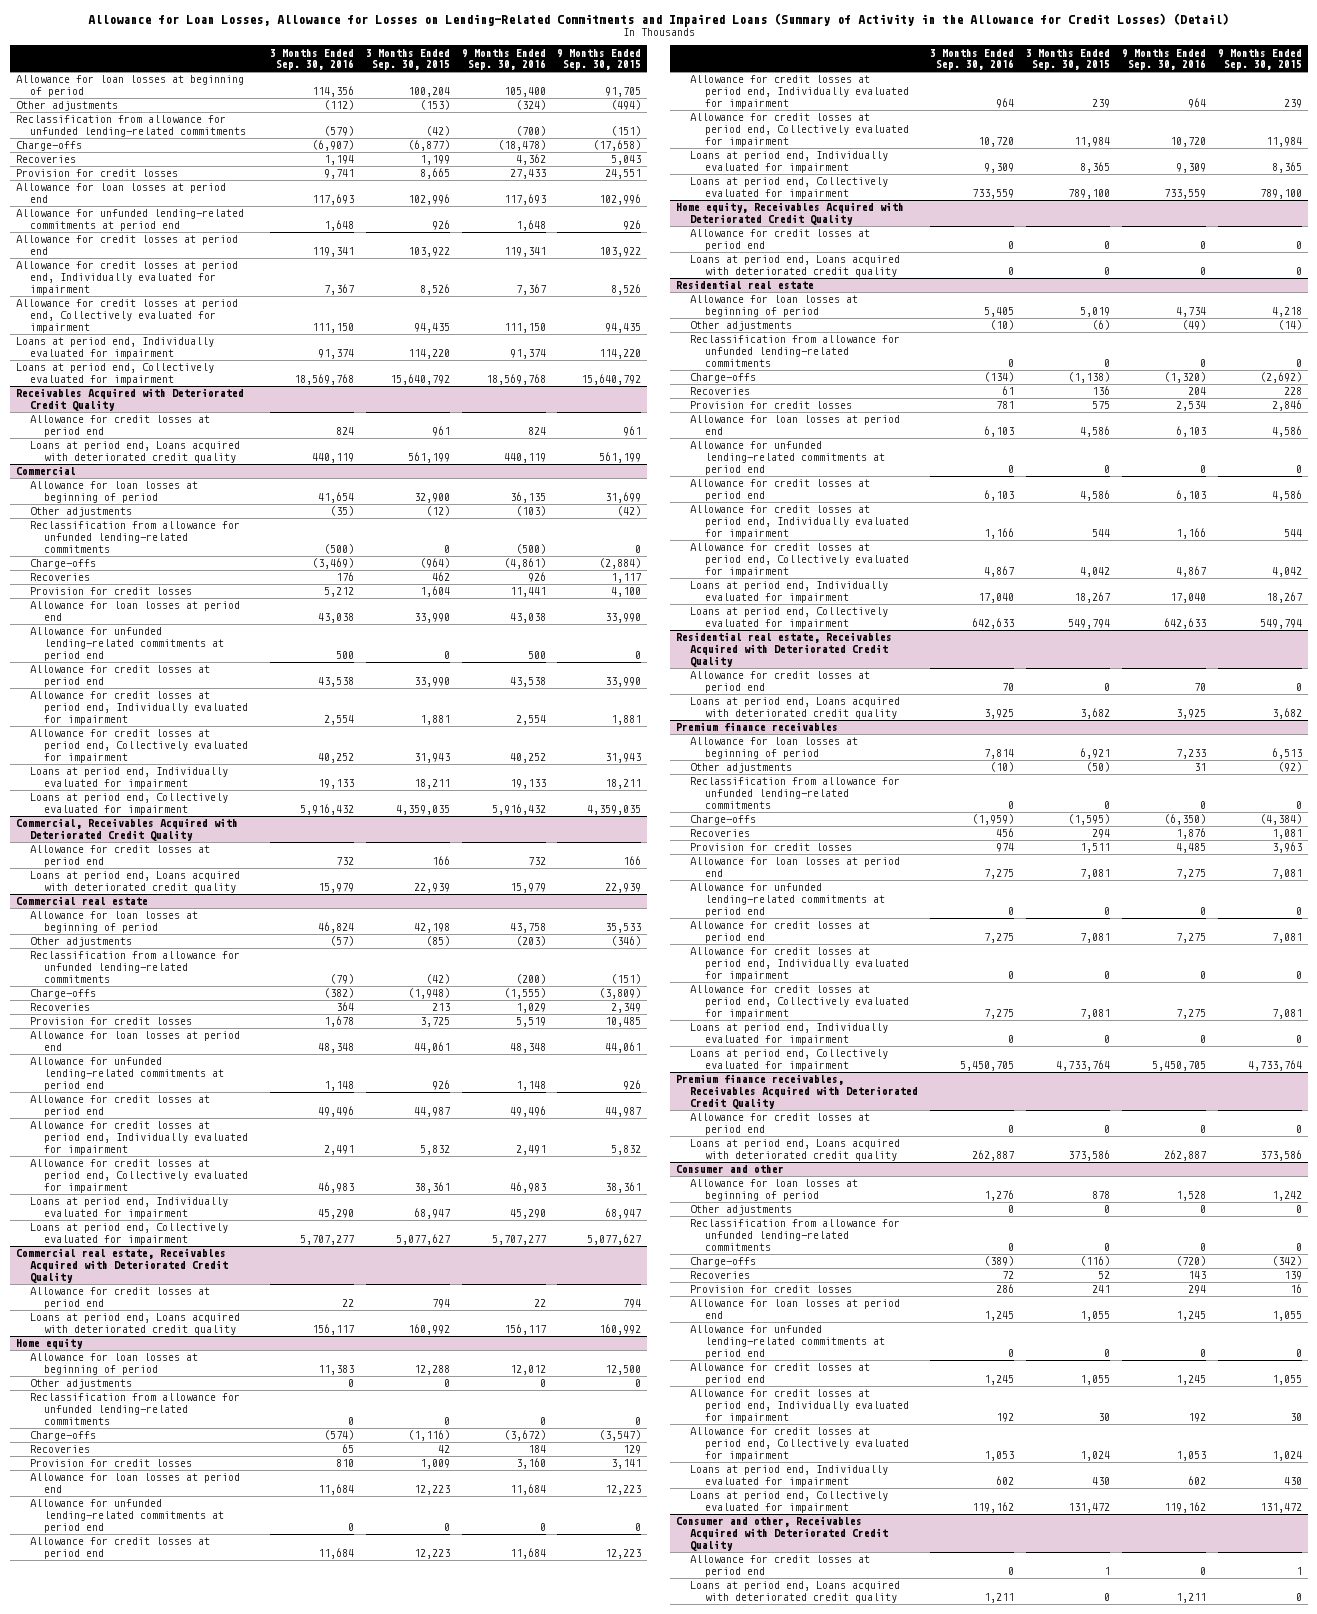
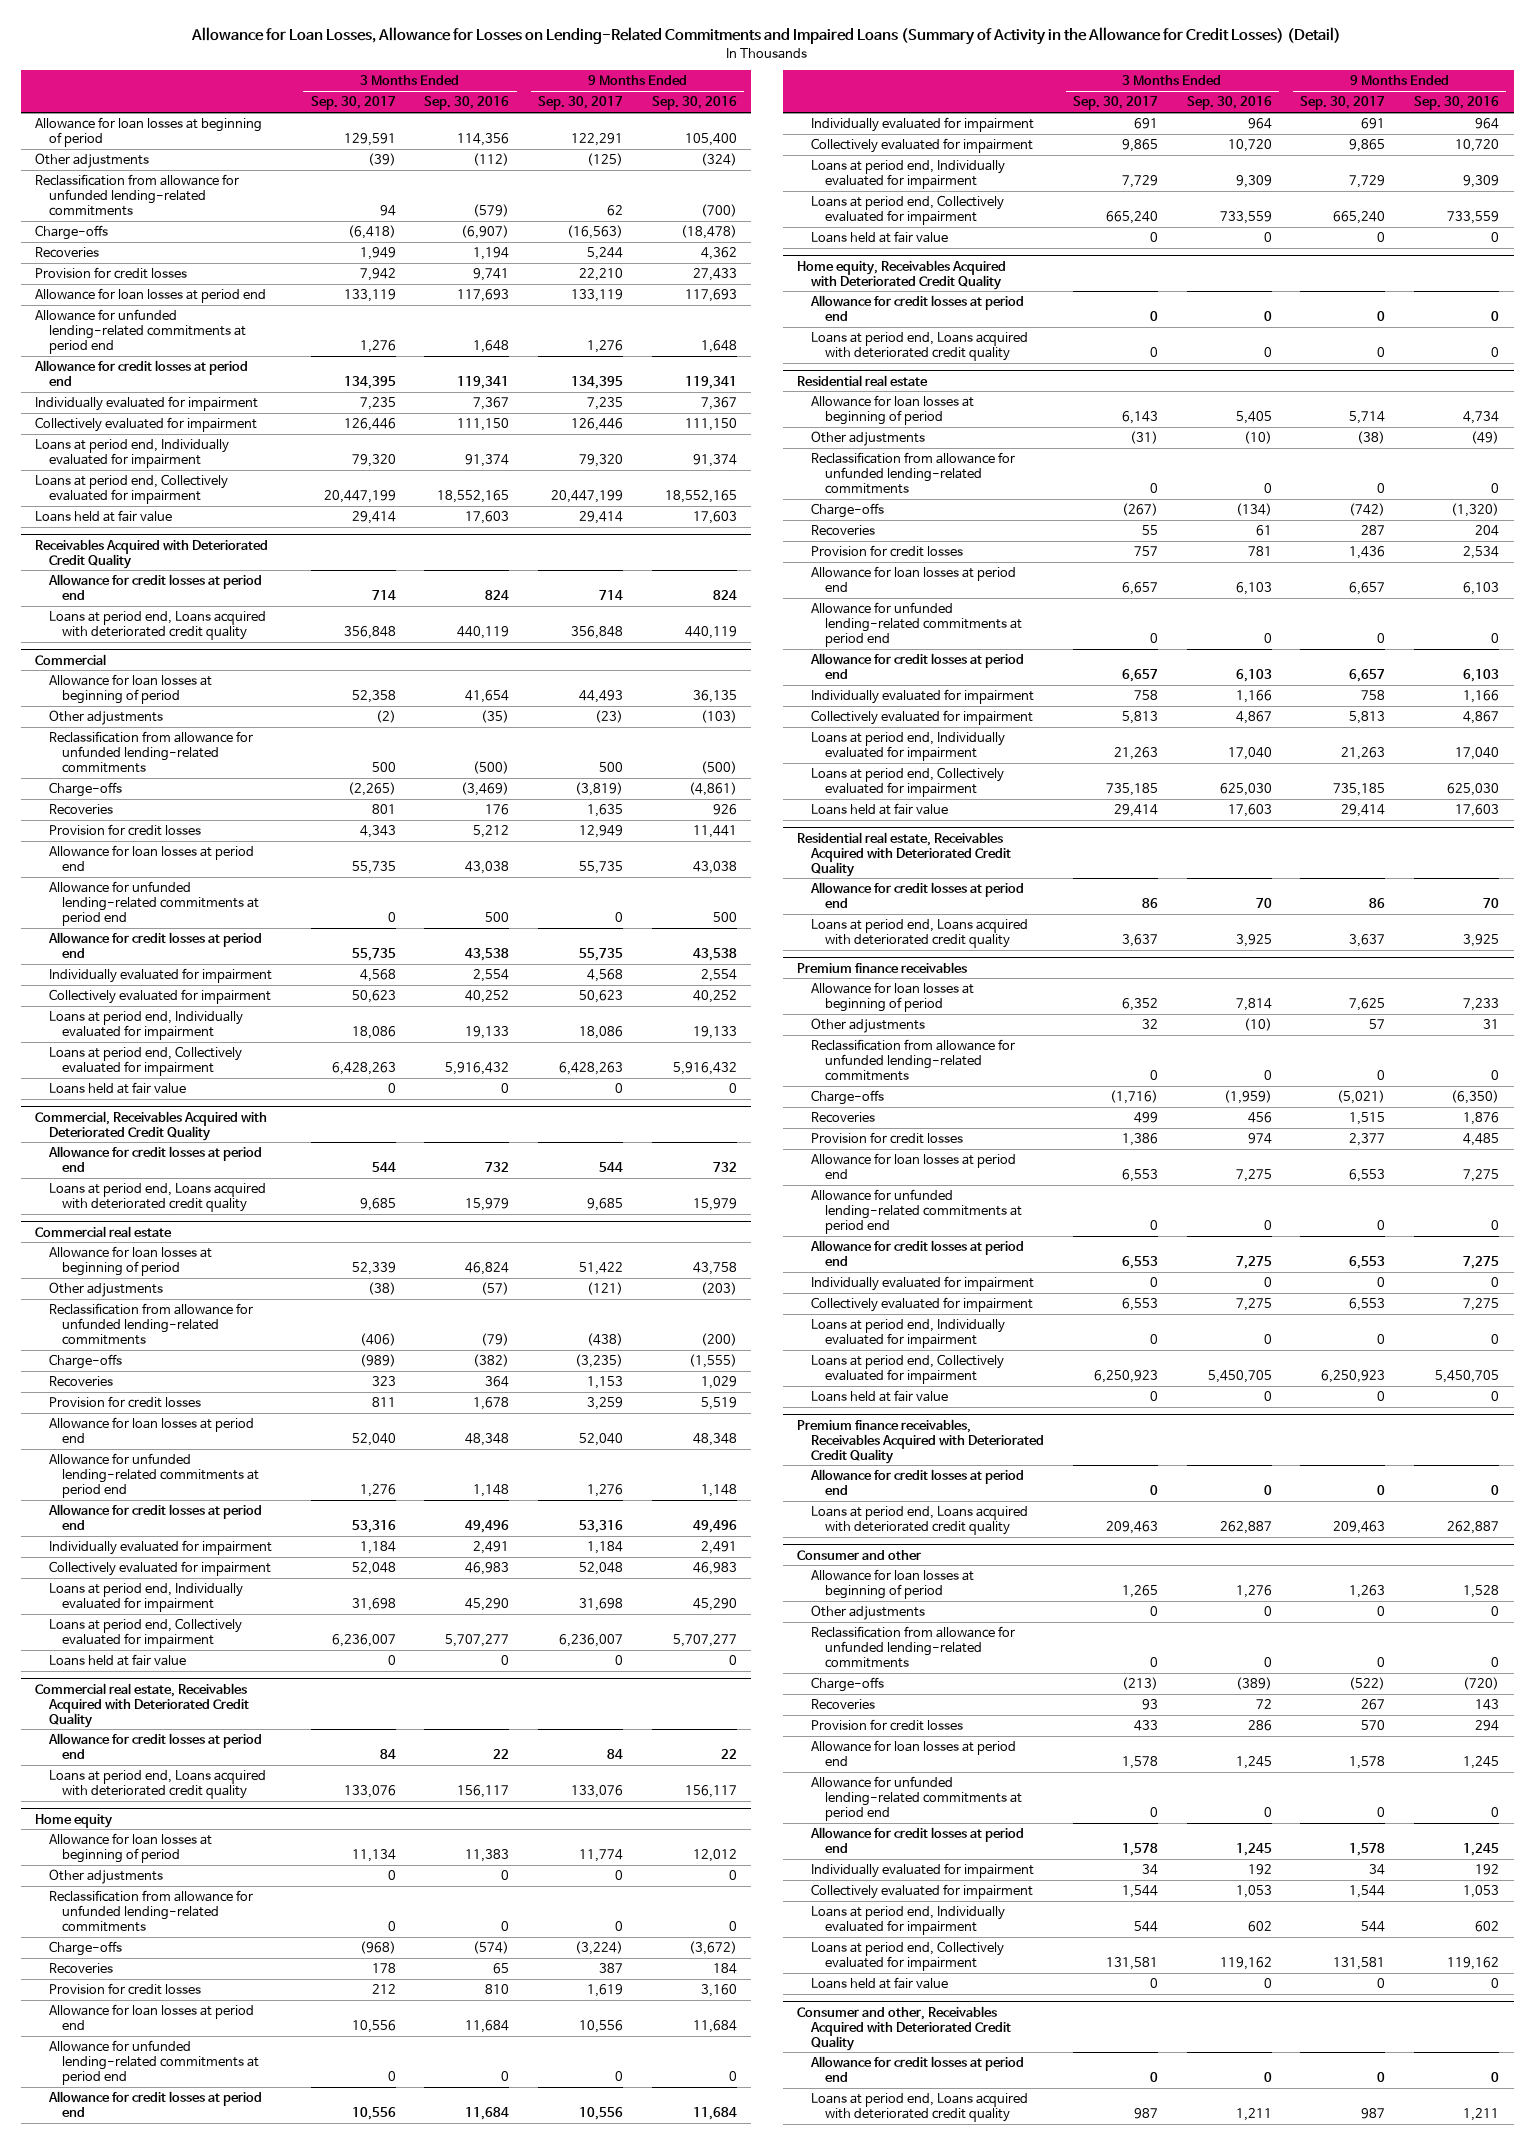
[365,48,450,71] 3 Months Ended Sep. 30, 2015 -> none
[557,48,642,71] 9 Months Ended Sep. 30, 2015 -> none
none -> [310,96,396,111] Sep. 30, 2017
none -> [538,96,624,111] Sep. 30, 2017
[15,261,238,295] Allowance for credit losses at period end, Individually evaluated for impairment -> [35,396,259,412] Individually evaluated for impairment
[15,299,238,333] Allowance for credit losses at period end, Collectively evaluated for impairment -> [35,417,258,433] Collectively evaluated for impairment
[293,374,354,386] 18,569,768 -> [437,490,510,504] 18,552,165
[485,374,546,386] 18,569,768 -> [664,490,737,504] 18,552,165
none -> [35,510,173,523] Loans held at fair value
[30,691,249,725] Allowance for credit losses at period end, Individually evaluated for impairment -> [48,968,272,984] Individually evaluated for impairment
[30,729,249,763] Allowance for credit losses at period end, Collectively evaluated for impairment -> [48,989,271,1005] Collectively evaluated for impairment
none -> [48,1082,186,1095] Loans held at fair value
[30,1121,249,1155] Allowance for credit losses at period end, Individually evaluated for impairment -> [48,1540,272,1556] Individually evaluated for impairment
[30,1159,249,1193] Allowance for credit losses at period end, Collectively evaluated for impairment -> [48,1561,271,1577] Collectively evaluated for impairment
none -> [48,1654,186,1667] Loans held at fair value
[690,75,909,109] Allowance for credit losses at period end, Individually evaluated for impairment -> [810,117,1034,133] Individually evaluated for impairment
[690,113,909,147] Allowance for credit losses at period end, Collectively evaluated for impairment -> [810,138,1033,154] Collectively evaluated for impairment
none -> [810,231,948,244] Loans held at fair value
[690,505,909,539] Allowance for credit losses at period end, Individually evaluated for impairment -> [810,689,1034,705] Individually evaluated for impairment
[690,543,909,577] Allowance for credit losses at period end, Collectively evaluated for impairment -> [810,710,1033,726] Collectively evaluated for impairment
[972,618,1015,630] 642,633 -> [1219,783,1272,797] 625,030
[1163,618,1206,630] 642,633 -> [1447,783,1500,797] 625,030
none -> [810,803,948,816] Loans held at fair value
[690,947,909,981] Allowance for credit losses at period end, Individually evaluated for impairment -> [810,1276,1034,1292] Individually evaluated for impairment
[690,985,909,1019] Allowance for credit losses at period end, Collectively evaluated for impairment -> [810,1297,1033,1313] Collectively evaluated for impairment
none -> [810,1390,948,1403] Loans held at fair value
[690,1389,909,1423] Allowance for credit losses at period end, Individually evaluated for impairment -> [810,1863,1034,1879] Individually evaluated for impairment
[690,1427,909,1461] Allowance for credit losses at period end, Collectively evaluated for impairment -> [810,1884,1033,1900] Collectively evaluated for impairment
none -> [810,1977,948,1990] Loans held at fair value

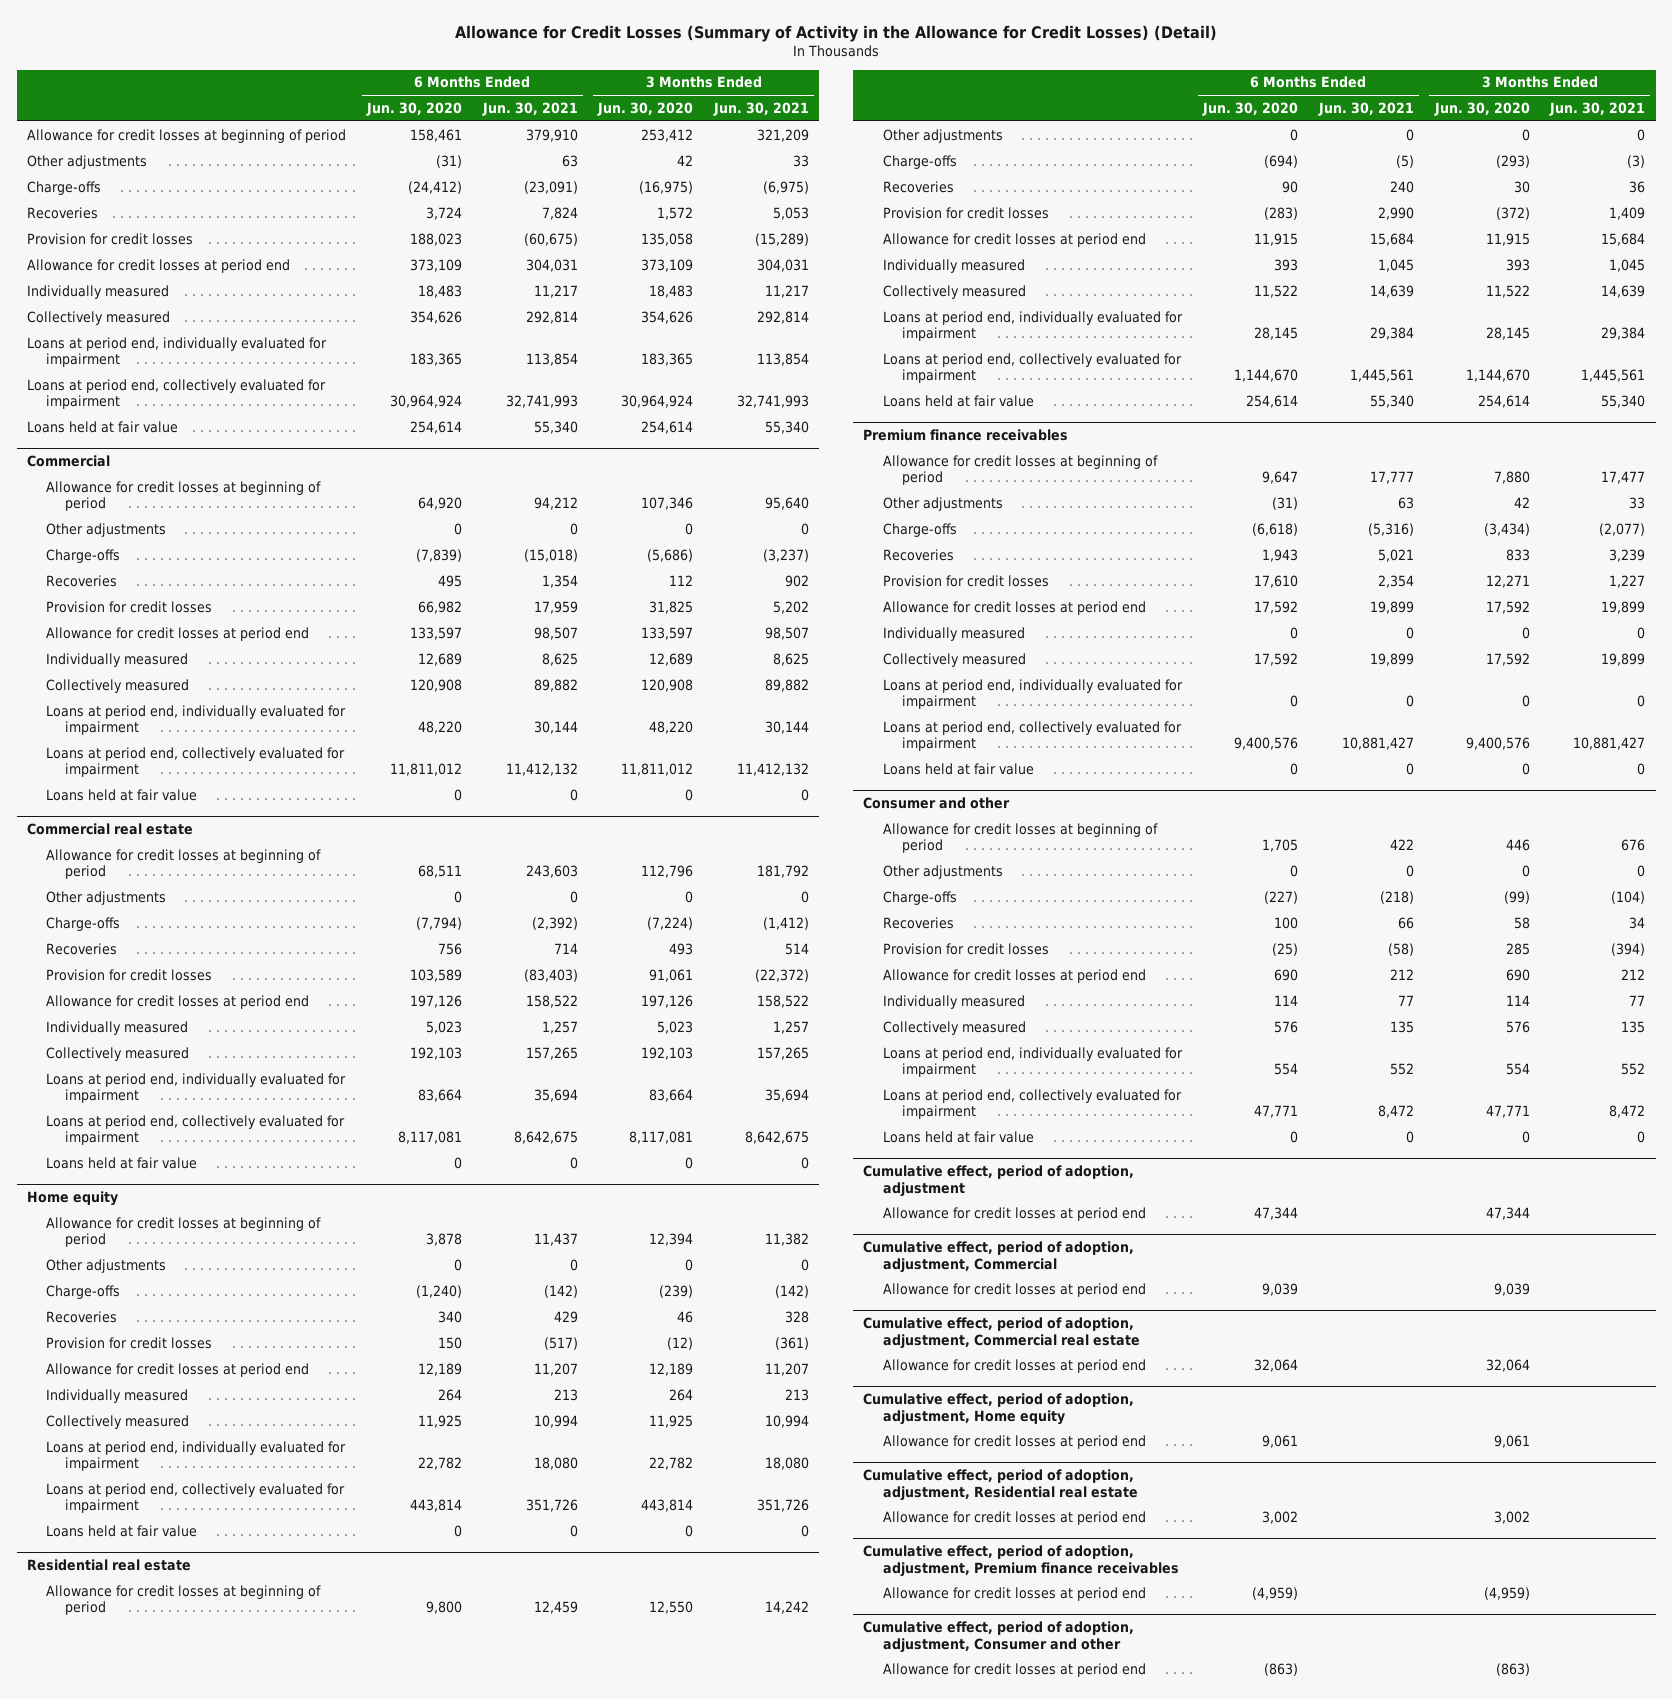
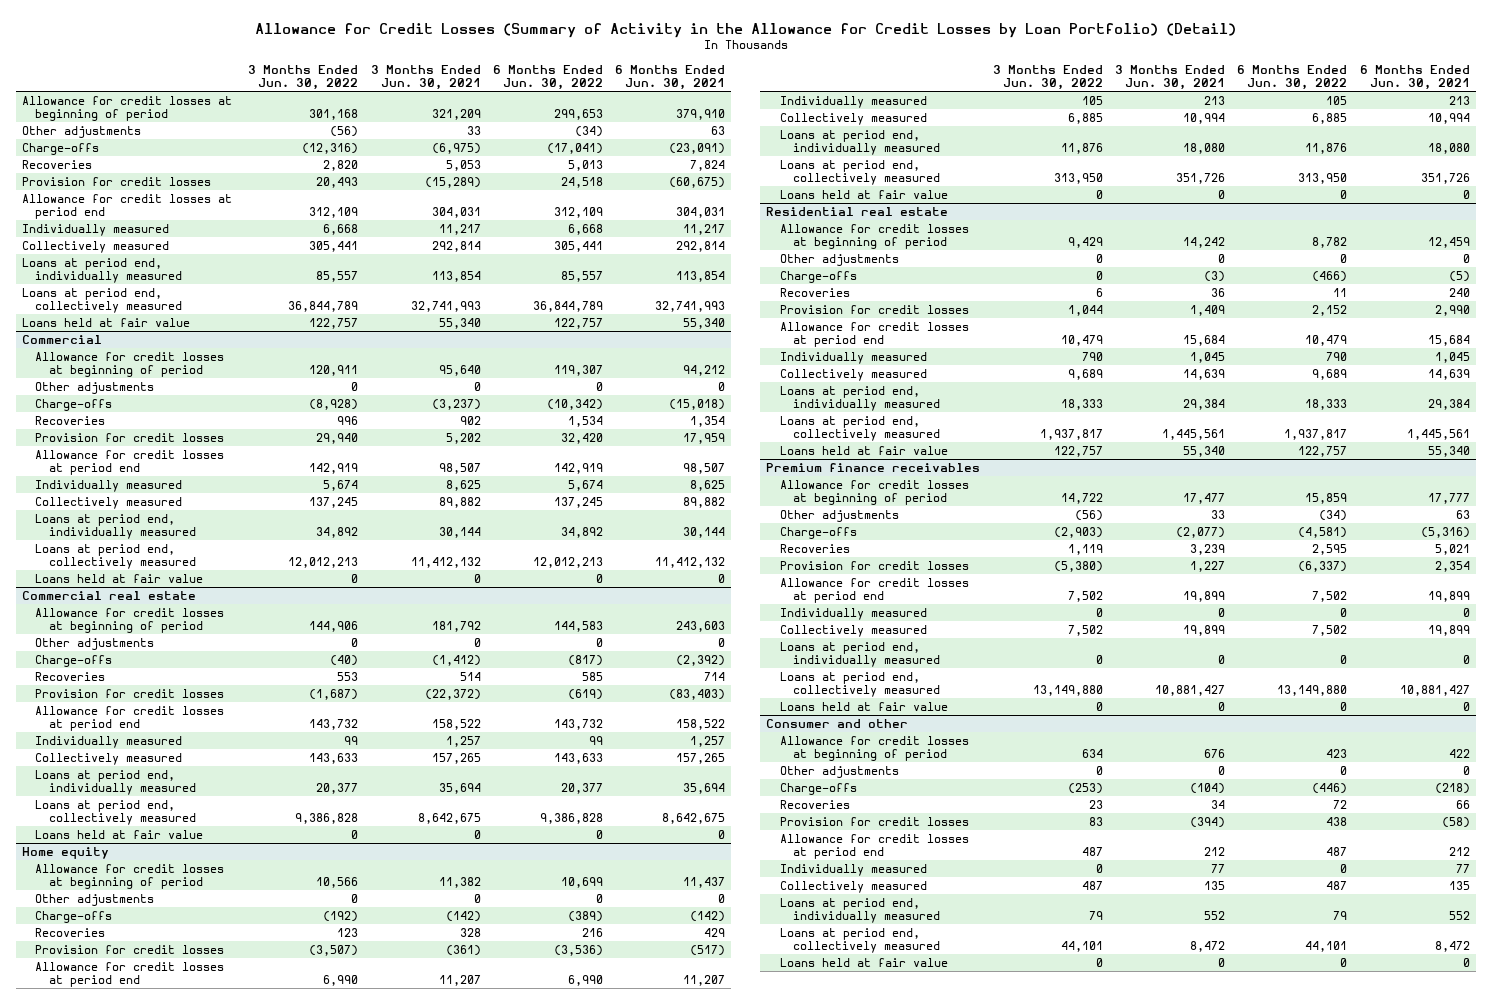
[455,24,1218,42] Allowance for Credit Losses (Summary of Activity in the Allowance for Credit Losses) (Detail) -> [254,22,1236,38] Allowance for Credit Losses (Summary of Activity in the Allowance for Credit Losses by Loan Portfolio) (Detail)
[365,101,462,116] Jun. 30, 2020 -> none
[597,101,694,116] Jun. 30, 2020 -> none
none -> [248,64,359,91] 3 Months Ended Jun. 30, 2022
none -> [492,64,603,91] 6 Months Ended Jun. 30, 2022
[27,336,328,368] Loans at period end, individually evaluated for impairment -> [22,257,183,284] Loans at period end, individually measured
[27,378,327,410] Loans at period end, collectively evaluated for impairment -> [22,287,183,314] Loans at period end, collectively measured
[46,704,347,736] Loans at period end, individually evaluated for impairment -> [35,513,196,540] Loans at period end, individually measured
[46,746,346,778] Loans at period end, collectively evaluated for impairment -> [35,543,196,570] Loans at period end, collectively measured
[46,1072,347,1104] Loans at period end, individually evaluated for impairment -> [35,769,196,796] Loans at period end, individually measured
[46,1114,346,1146] Loans at period end, collectively evaluated for impairment -> [35,799,196,826] Loans at period end, collectively measured
[46,1440,347,1472] Loans at period end, individually evaluated for impairment -> [779,129,941,156] Loans at period end, individually measured
[46,1482,346,1514] Loans at period end, collectively evaluated for impairment -> [779,159,941,186] Loans at period end, collectively measured
[882,310,1183,342] Loans at period end, individually evaluated for impairment -> [779,385,941,412] Loans at period end, individually measured
[882,352,1182,384] Loans at period end, collectively evaluated for impairment -> [779,415,941,442] Loans at period end, collectively measured
[882,678,1183,710] Loans at period end, individually evaluated for impairment -> [779,641,941,668] Loans at period end, individually measured
[882,720,1182,752] Loans at period end, collectively evaluated for impairment -> [779,671,941,698] Loans at period end, collectively measured
[882,1046,1183,1078] Loans at period end, individually evaluated for impairment -> [779,897,941,924] Loans at period end, individually measured
[882,1088,1182,1120] Loans at period end, collectively evaluated for impairment -> [779,927,941,954] Loans at period end, collectively measured
[863,1165,1135,1197] Cumulative effect, period of adoption, adjustment -> none
[882,1206,1146,1221] Allowance for credit losses at period end -> none
[863,1241,1135,1273] Cumulative effect, period of adoption, adjustment, Commercial -> none
[882,1282,1146,1297] Allowance for credit losses at period end -> none
[863,1317,1140,1349] Cumulative effect, period of adoption, adjustment, Commercial real estate -> none
[882,1358,1146,1373] Allowance for credit losses at period end -> none
[863,1393,1135,1425] Cumulative effect, period of adoption, adjustment, Home equity -> none
[882,1434,1146,1449] Allowance for credit losses at period end -> none
[863,1469,1138,1501] Cumulative effect, period of adoption, adjustment, Residential real estate -> none
[882,1510,1146,1525] Allowance for credit losses at period end -> none
[863,1545,1179,1577] Cumulative effect, period of adoption, adjustment, Premium finance receivables -> none
[882,1586,1146,1601] Allowance for credit losses at period end -> none
[863,1621,1135,1653] Cumulative effect, period of adoption, adjustment, Consumer and other -> none
[882,1662,1146,1677] Allowance for credit losses at period end -> none

